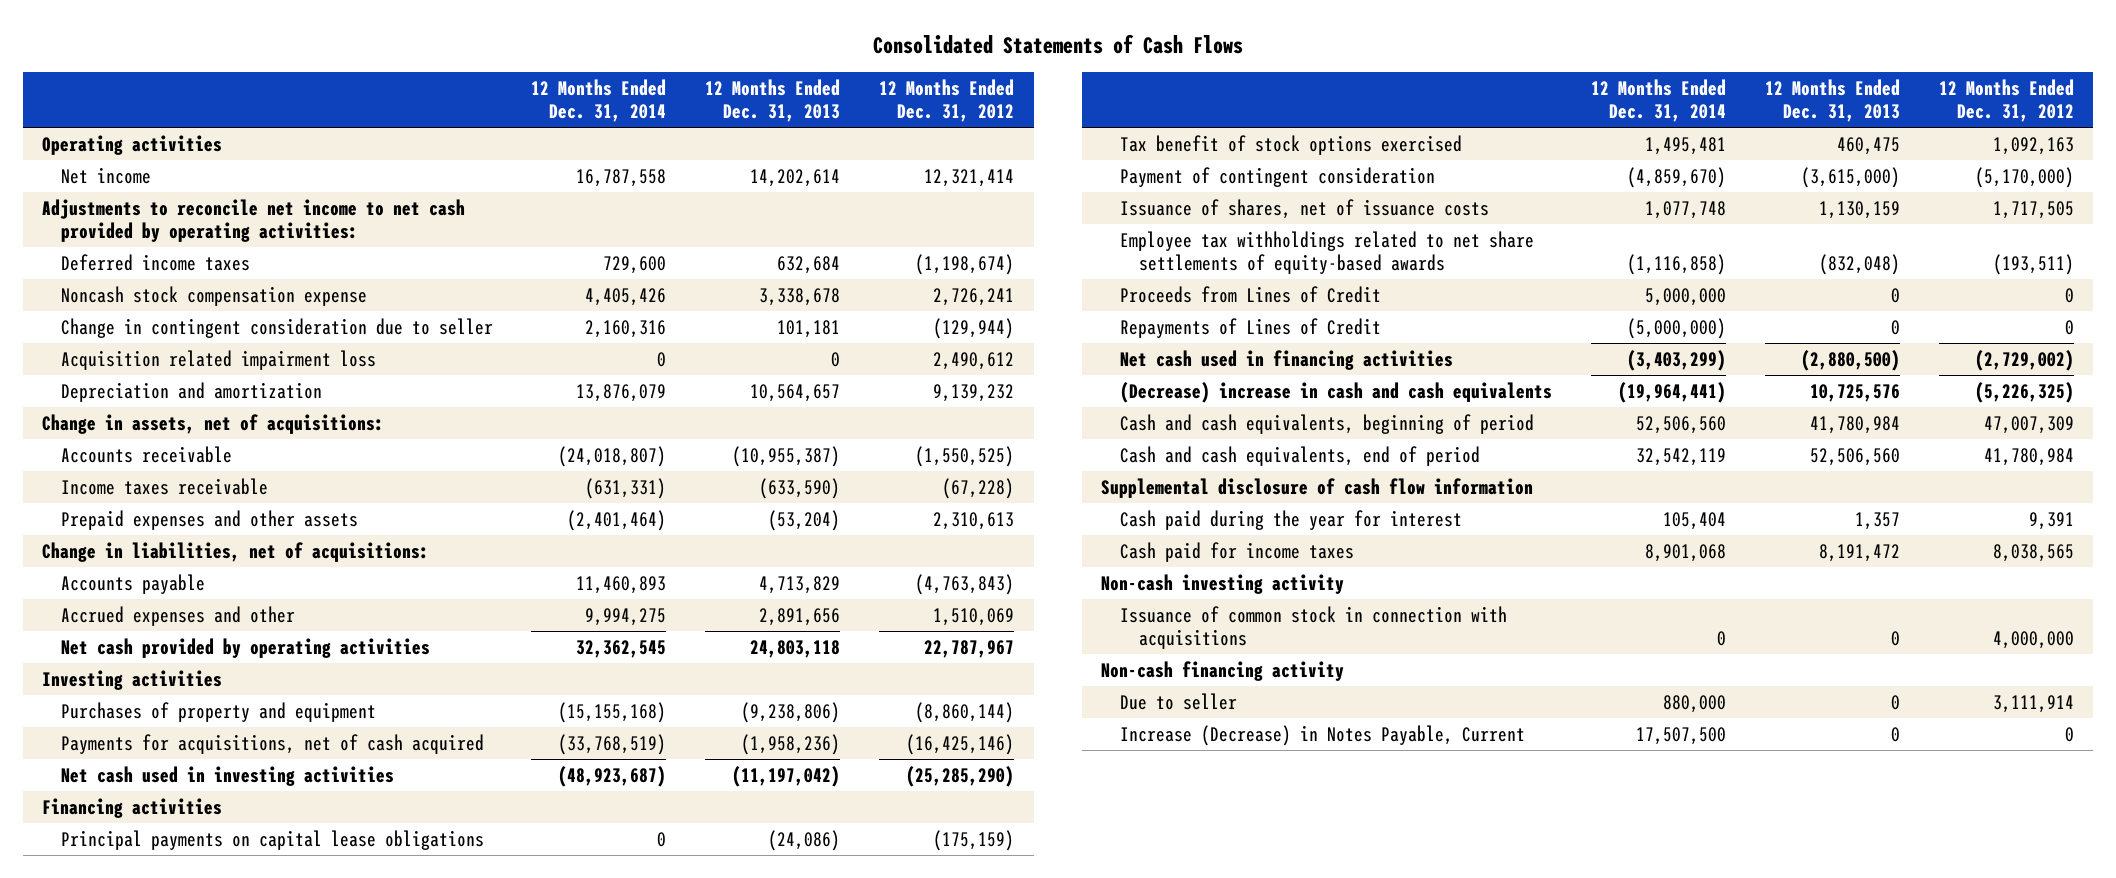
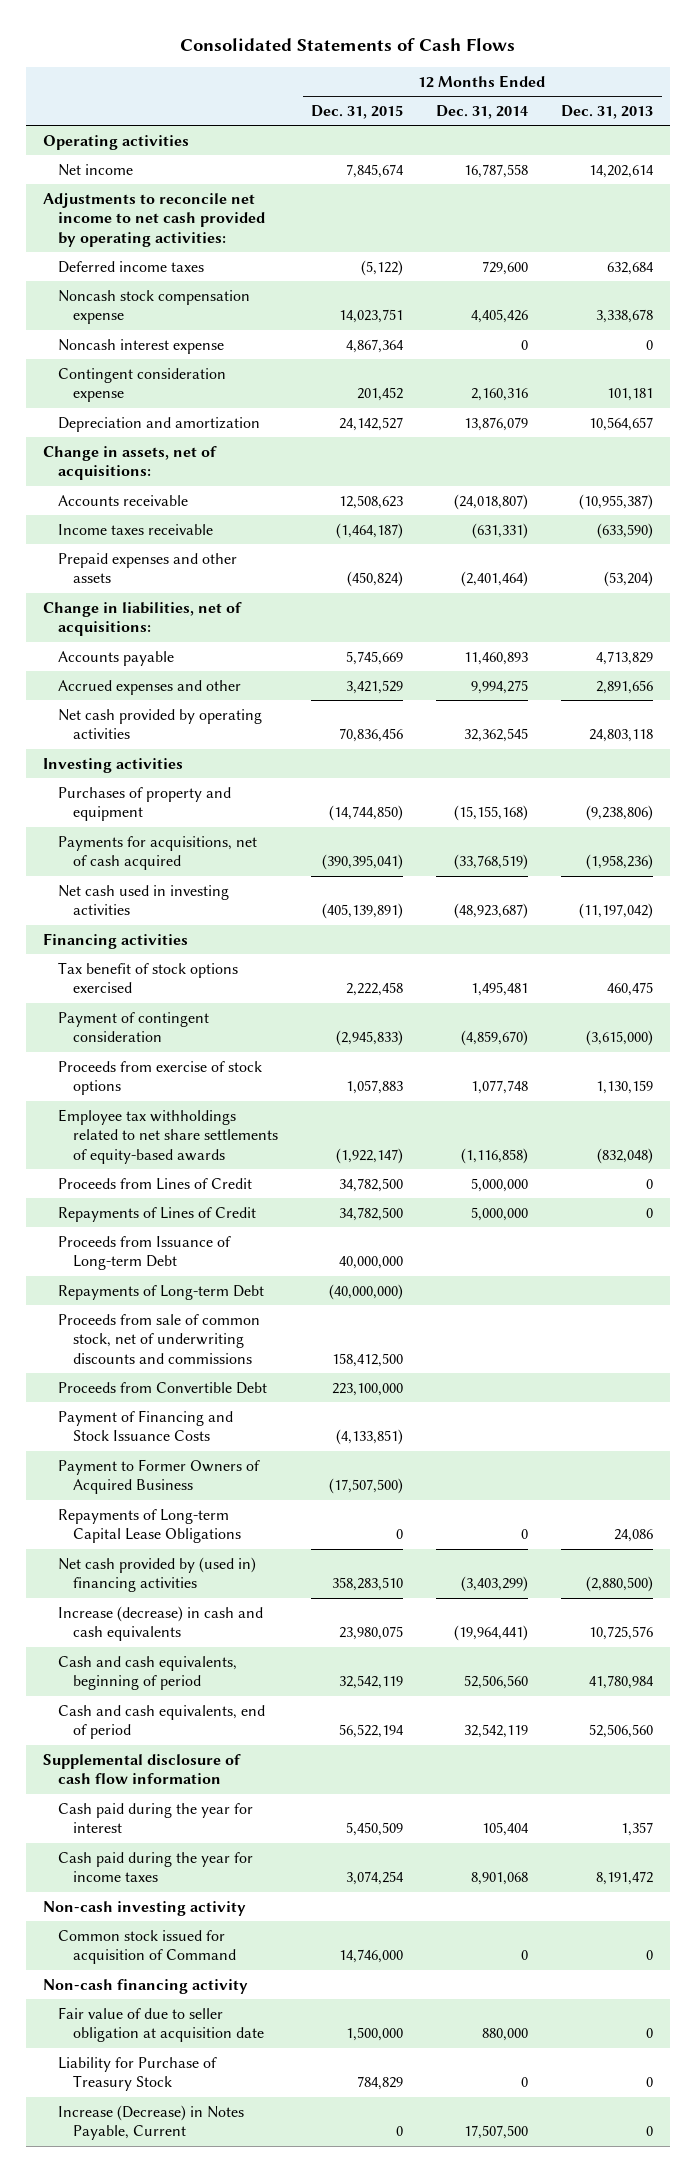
[879,78,1015,122] 12 Months Ended Dec. 31, 2012 -> none
none -> [311,105,404,120] Dec. 31, 2015
[60,349,376,370] Acquisition related impairment loss -> none
none -> [57,338,224,354] Noncash interest expense
[60,317,493,338] Change in contingent consideration due to seller -> [57,367,226,403] Contingent consideration expense
[60,829,484,850] Principal payments on capital lease obligations -> none
[1120,198,1490,219] Issuance of shares, net of issuance costs -> [57,1060,262,1096] Proceeds from exercise of stock options
[1626,317,1726,339] (5,000,000) -> [471,1206,529,1221] 5,000,000
none -> [57,1235,231,1271] Proceeds from Issuance of Long-term Debt
none -> [57,1284,264,1300] Repayments of Long-term Debt
none -> [57,1313,260,1364] Proceeds from sale of common stock, net of underwriting discounts and commissions
none -> [57,1381,267,1394] Proceeds from Convertible Debt
none -> [57,1409,233,1442] Payment of Financing and Stock Issuance Costs
none -> [57,1458,260,1495] Payment to Former Owners of Acquired Business
none -> [57,1508,242,1544] Repayments of Long-term Capital Lease Obligations
[1120,349,1454,370] Net cash used in financing activities -> [57,1556,256,1593] Net cash provided by (used in) financing activities
[1120,381,1553,403] (Decrease) increase in cash and cash equivalents -> [57,1605,263,1642] Increase (decrease) in cash and cash equivalents
[1120,541,1355,562] Cash paid for income taxes -> [57,1851,253,1883] Cash paid during the year for income taxes
[1120,605,1508,649] Issuance of common stock in connection with acquisitions -> [57,1929,237,1965] Common stock issued for acquisition of Command
[1120,692,1238,710] Due to seller -> [57,2006,265,2043] Fair value of due to seller obligation at acquisition date
none -> [57,2056,217,2092] Liability for Purchase of Treasury Stock

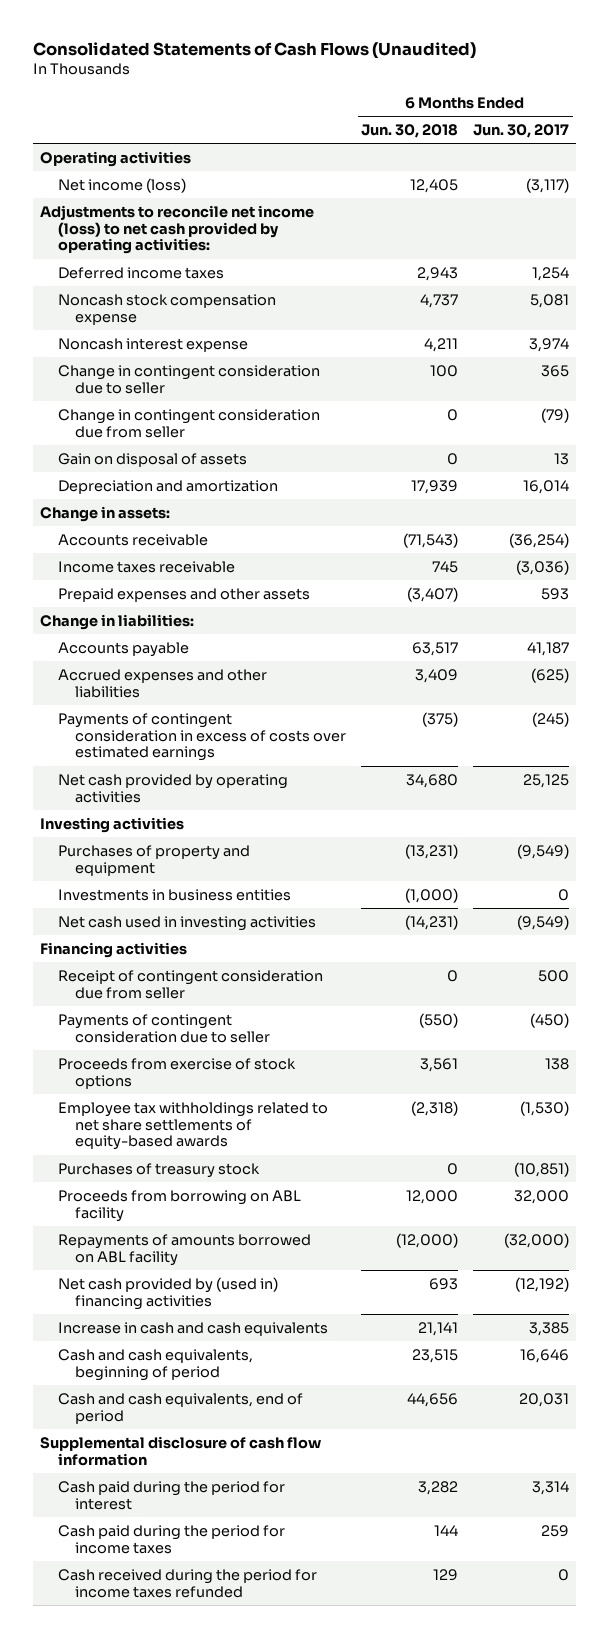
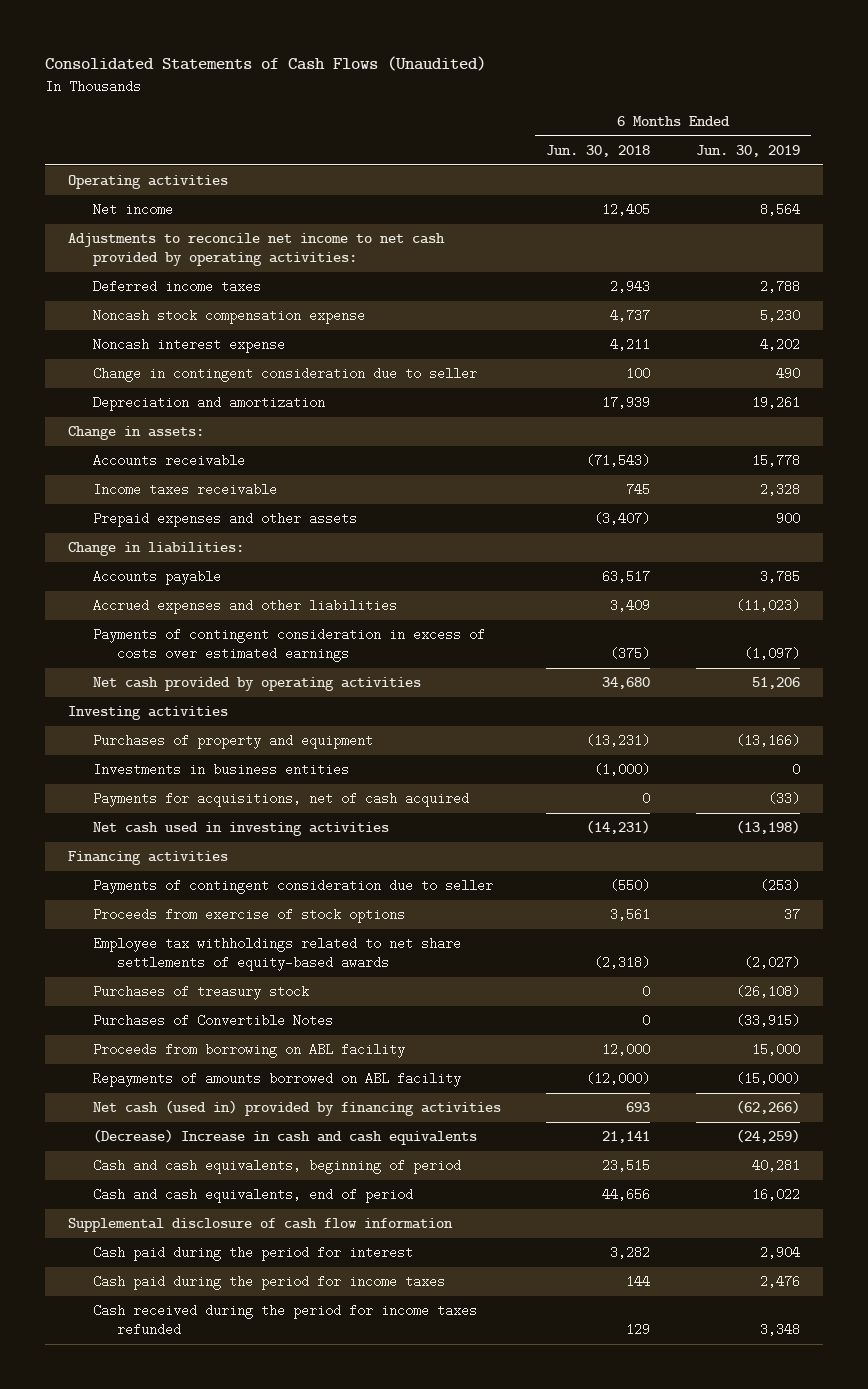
[473,123,570,138] Jun. 30, 2017 -> none
none -> [695,145,800,158] Jun. 30, 2019
[57,177,186,193] Net income (loss) -> [92,203,173,217] Net income
[40,204,315,255] Adjustments to reconcile net income (loss) to net cash provided by operating activities: -> [67,233,445,267] Adjustments to reconcile net income to net cash provided by operating activities:
[57,408,320,438] Change in contingent consideration due from seller -> none
[57,452,247,467] Gain on disposal of assets -> none
none -> [92,792,469,808] Payments for acquisitions, net of cash acquired
[57,969,323,999] Receipt of contingent consideration due from seller -> none
none -> [92,1014,333,1028] Purchases of Convertible Notes
[57,1276,278,1310] Net cash provided by (used in) financing activities -> [92,1100,501,1117] Net cash (used in) provided by financing activities
[57,1321,328,1336] Increase in cash and cash equivalents -> [92,1129,477,1146] (Decrease) Increase in cash and cash equivalents

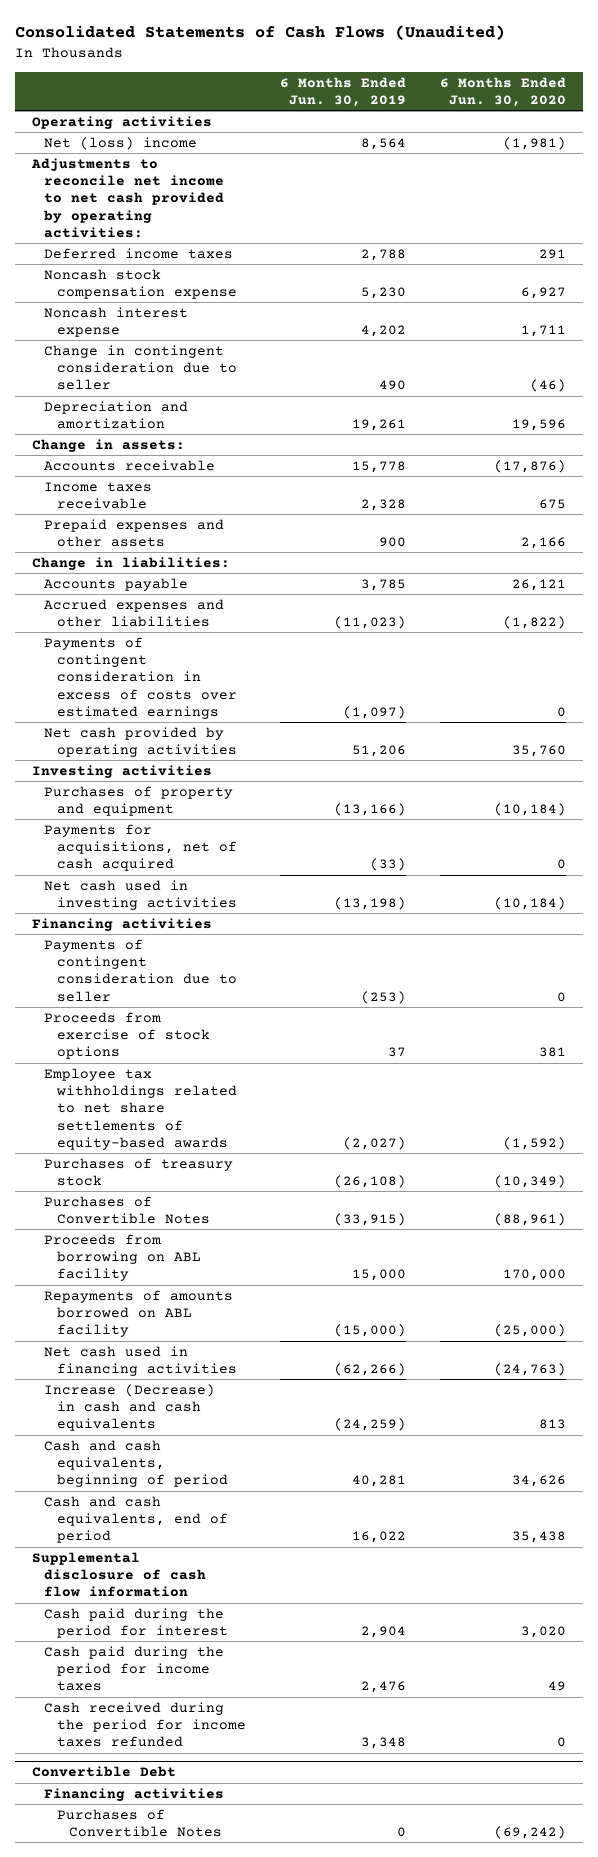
[546,145,651,158] Jun. 30, 2018 -> none
none -> [439,76,566,107] 6 Months Ended Jun. 30, 2020
[92,203,173,217] Net income -> [44,136,198,150] Net (loss) income
[92,763,349,777] Investments in business entities -> none
[92,1100,501,1117] Net cash (used in) provided by financing activities -> [44,1345,237,1377] Net cash used in financing activities
[92,1129,477,1146] (Decrease) Increase in cash and cash equivalents -> [44,1383,216,1432] Increase (Decrease) in cash and cash equivalents
none -> [31,1766,176,1778] Convertible Debt
none -> [44,1787,225,1801] Financing activities
none -> [56,1808,223,1838] Purchases of Convertible Notes

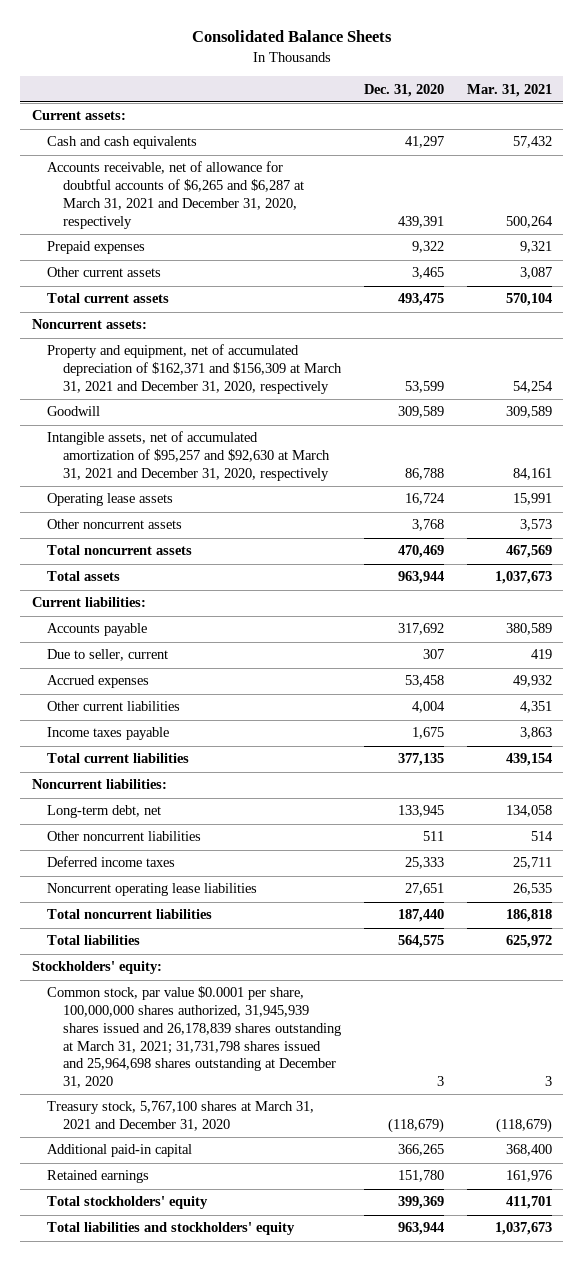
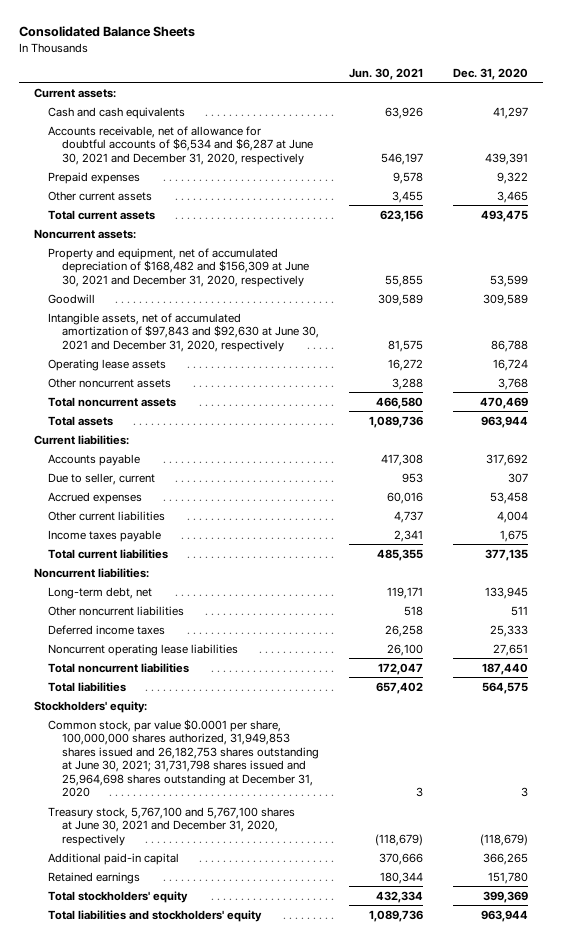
[466,83,552,97] Mar. 31, 2021 -> none
none -> [348,67,423,80] Jun. 30, 2021
[47,161,305,229] Accounts receivable, net of allowance for doubtful accounts of $6,265 and $6,287 at March 31, 2021 and December 31, 2020, respectively -> [47,125,313,165] Accounts receivable, net of allowance for doubtful accounts of $6,534 and $6,287 at June 30, 2021 and December 31, 2020, respectively
[47,344,343,394] Property and equipment, net of accumulated depreciation of $162,371 and $156,309 at March 31, 2021 and December 31, 2020, respectively -> [47,247,309,287] Property and equipment, net of accumulated depreciation of $168,482 and $156,309 at June 30, 2021 and December 31, 2020, respectively
[47,431,331,481] Intangible assets, net of accumulated amortization of $95,257 and $92,630 at March 31, 2021 and December 31, 2020, respectively -> [47,312,319,352] Intangible assets, net of accumulated amortization of $97,843 and $92,630 at June 30, 2021 and December 31, 2020, respectively
[47,986,342,1088] Common stock, par value $0.0001 per share, 100,000,000 shares authorized, 31,945,939 shares issued and 26,178,839 shares outstanding at March 31, 2021; 31,731,798 shares issued and 25,964,698 shares outstanding at December 31, 2020 -> [47,718,319,798] Common stock, par value $0.0001 per share, 100,000,000 shares authorized, 31,949,853 shares issued and 26,182,753 shares outstanding at June 30, 2021; 31,731,798 shares issued and 25,964,698 shares outstanding at December 31, 2020
[47,1101,315,1132] Treasury stock, 5,767,100 shares at March 31, 2021 and December 31, 2020 -> [47,806,295,846] Treasury stock, 5,767,100 and 5,767,100 shares at June 30, 2021 and December 31, 2020, respectively

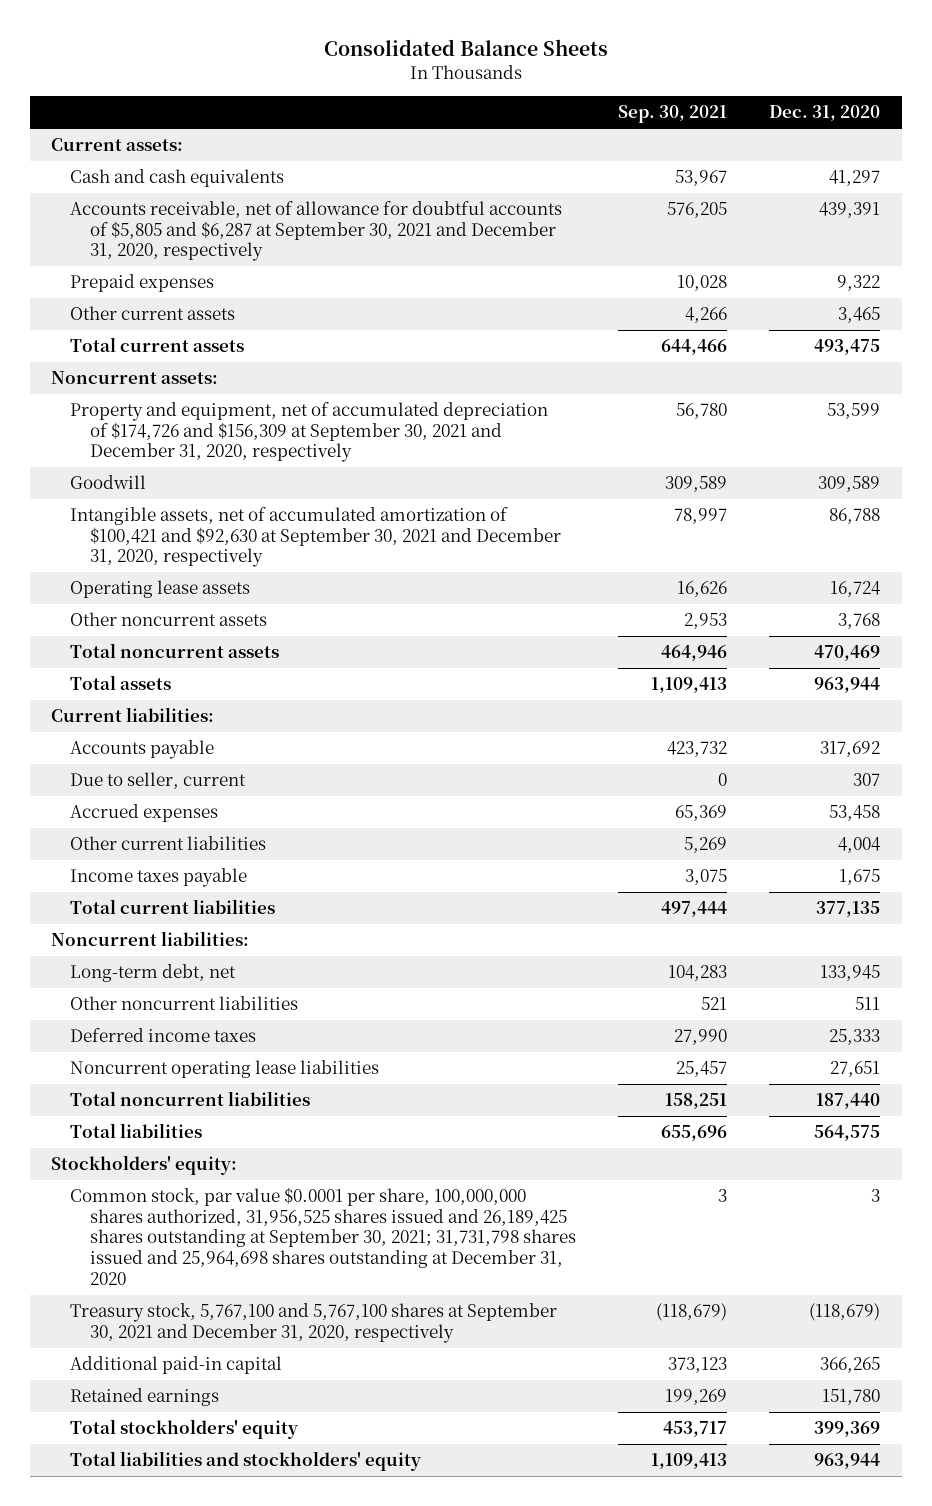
[348,67,423,80] Jun. 30, 2021 -> none
none -> [618,105,728,124] Sep. 30, 2021
[47,125,313,165] Accounts receivable, net of allowance for doubtful accounts of $6,534 and $6,287 at June 30, 2021 and December 31, 2020, respectively -> [70,201,563,262] Accounts receivable, net of allowance for doubtful accounts of $5,805 and $6,287 at September 30, 2021 and December 31, 2020, respectively
[47,247,309,287] Property and equipment, net of accumulated depreciation of $168,482 and $156,309 at June 30, 2021 and December 31, 2020, respectively -> [70,402,549,463] Property and equipment, net of accumulated depreciation of $174,726 and $156,309 at September 30, 2021 and December 31, 2020, respectively
[47,312,319,352] Intangible assets, net of accumulated amortization of $97,843 and $92,630 at June 30, 2021 and December 31, 2020, respectively -> [70,507,561,568] Intangible assets, net of accumulated amortization of $100,421 and $92,630 at September 30, 2021 and December 31, 2020, respectively
[47,718,319,798] Common stock, par value $0.0001 per share, 100,000,000 shares authorized, 31,949,853 shares issued and 26,182,753 shares outstanding at June 30, 2021; 31,731,798 shares issued and 25,964,698 shares outstanding at December 31, 2020 -> [70,1187,576,1285] Common stock, par value $0.0001 per share, 100,000,000 shares authorized, 31,956,525 shares issued and 26,189,425 shares outstanding at September 30, 2021; 31,731,798 shares issued and 25,964,698 shares outstanding at December 31, 2020
[47,806,295,846] Treasury stock, 5,767,100 and 5,767,100 shares at June 30, 2021 and December 31, 2020, respectively -> [70,1303,558,1343] Treasury stock, 5,767,100 and 5,767,100 shares at September 30, 2021 and December 31, 2020, respectively

